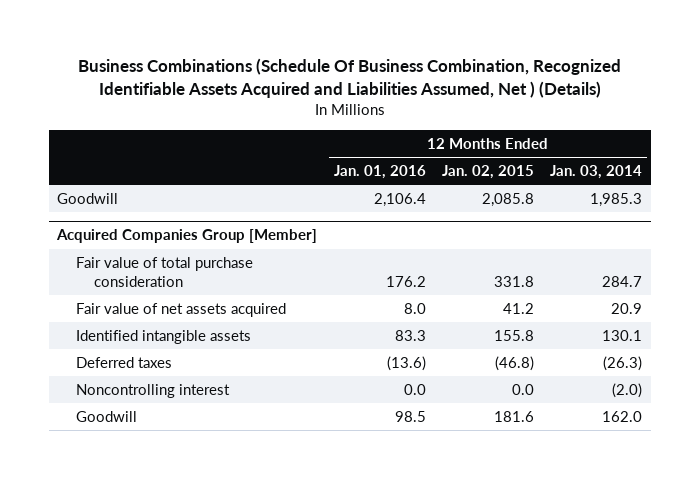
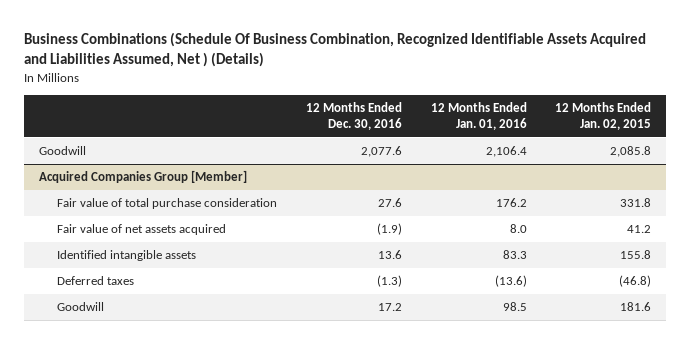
[550,165,643,180] Jan. 03, 2014 -> none
none -> [305,102,402,130] 12 Months Ended Dec. 30, 2016
[75,384,230,399] Noncontrolling interest -> none

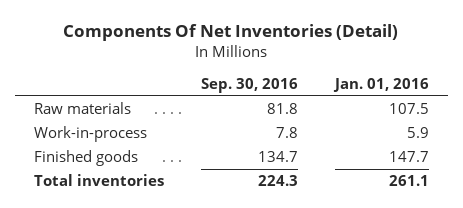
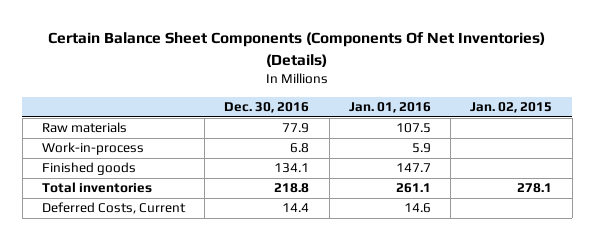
[63,24,399,42] Components Of Net Inventories (Detail) -> [48,32,546,67] Certain Balance Sheet Components (Components Of Net Inventories) (Details)
[200,77,298,93] Sep. 30, 2016 -> none
none -> [224,102,310,114] Dec. 30, 2016
none -> [470,102,553,114] Jan. 02, 2015
none -> [41,202,186,215] Deferred Costs, Current

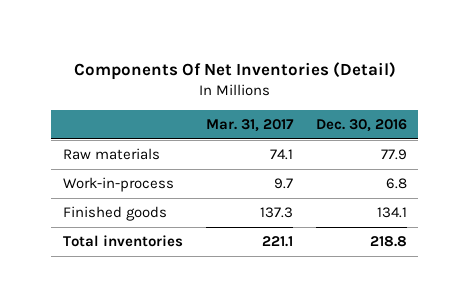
[48,32,546,67] Certain Balance Sheet Components (Components Of Net Inventories) (Details) -> [73,61,396,80] Components Of Net Inventories (Detail)
[348,102,431,114] Jan. 01, 2016 -> none
[470,102,553,114] Jan. 02, 2015 -> none
none -> [205,118,294,132] Mar. 31, 2017
[41,202,186,215] Deferred Costs, Current -> none

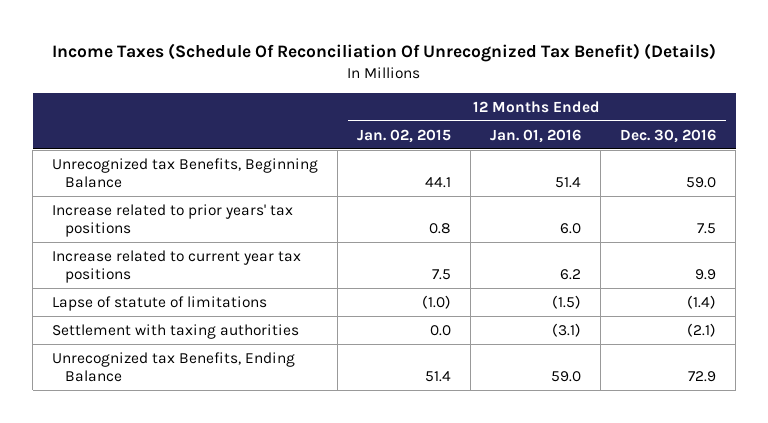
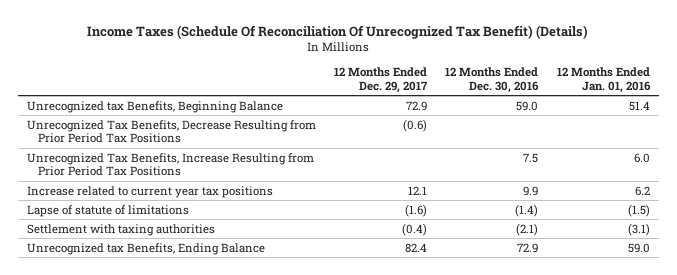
[357,128,452,143] Jan. 02, 2015 -> none
none -> [334,67,429,93] 12 Months Ended Dec. 29, 2017
none -> [26,119,316,144] Unrecognized Tax Benefits, Decrease Resulting from Prior Period Tax Positions
[52,203,294,238] Increase related to prior years' tax positions -> [26,152,314,177] Unrecognized Tax Benefits, Increase Resulting from Prior Period Tax Positions

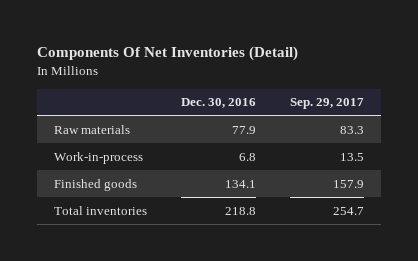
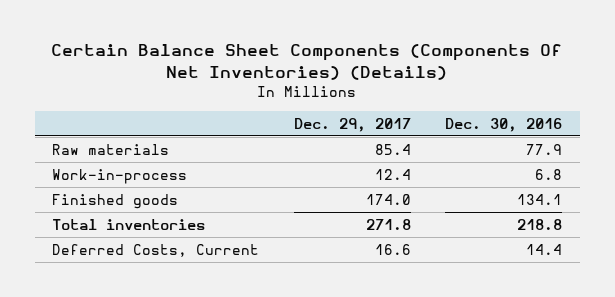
[36,46,298,62] Components Of Net Inventories (Detail) -> [51,44,563,81] Certain Balance Sheet Components (Components Of Net Inventories) (Details)
[289,98,364,110] Sep. 29, 2017 -> none
none -> [293,117,411,132] Dec. 29, 2017
none -> [52,243,260,257] Deferred Costs, Current

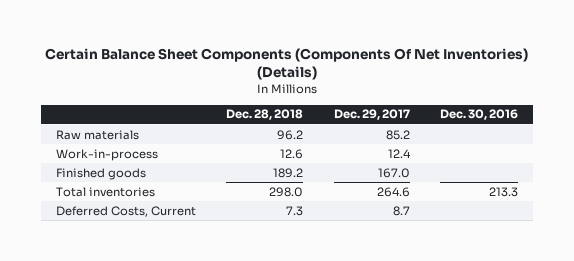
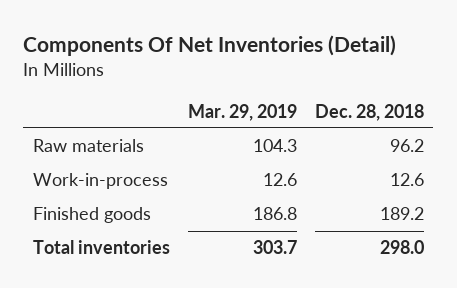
[45,48,529,81] Certain Balance Sheet Components (Components Of Net Inventories) (Details) -> [23,34,397,56] Components Of Net Inventories (Detail)
[333,109,410,121] Dec. 29, 2017 -> none
[439,109,518,121] Dec. 30, 2016 -> none
none -> [187,103,297,121] Mar. 29, 2019
[56,205,197,217] Deferred Costs, Current -> none

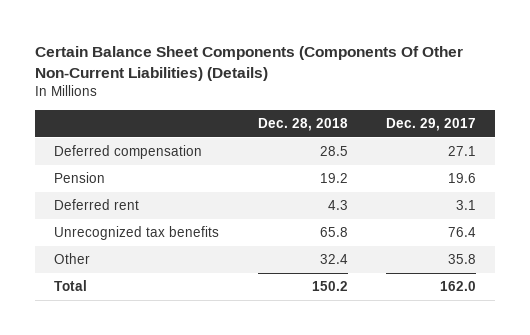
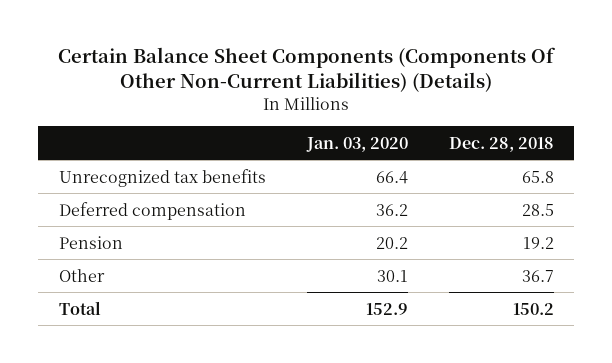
[385,118,476,132] Dec. 29, 2017 -> none
none -> [305,136,408,152] Jan. 03, 2020
[54,226,220,241] Unrecognized tax benefits -> [58,168,266,187] Unrecognized tax benefits
[54,199,140,211] Deferred rent -> none
[319,254,348,265] 32.4 -> [521,269,554,282] 36.7

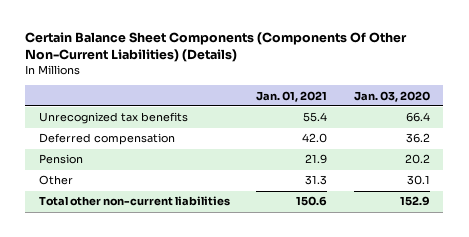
[448,136,554,152] Dec. 28, 2018 -> none
none -> [256,90,328,102] Jan. 01, 2021
[58,300,101,315] Total -> [38,196,230,207] Total other non-current liabilities

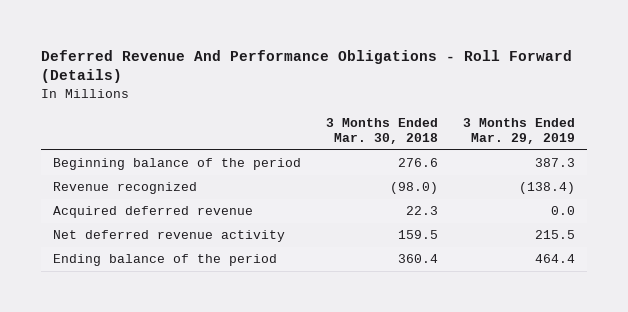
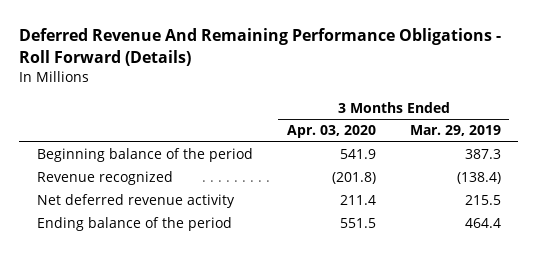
[40,49,572,84] Deferred Revenue And Performance Obligations - Roll Forward (Details) -> [19,28,502,67] Deferred Revenue And Remaining Performance Obligations - Roll Forward (Details)
[325,117,438,145] 3 Months Ended Mar. 30, 2018 -> none
none -> [286,125,376,139] Apr. 03, 2020
[53,206,254,219] Acquired deferred revenue -> none

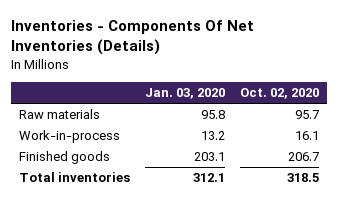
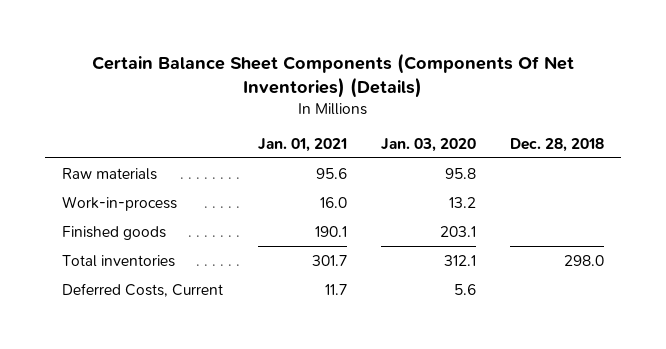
[11,20,255,56] Inventories - Components Of Net Inventories (Details) -> [92,53,575,99] Certain Balance Sheet Components (Components Of Net Inventories) (Details)
[240,88,320,100] Oct. 02, 2020 -> none
none -> [257,137,347,152] Jan. 01, 2021
none -> [509,137,604,152] Dec. 28, 2018
none -> [62,282,224,297] Deferred Costs, Current

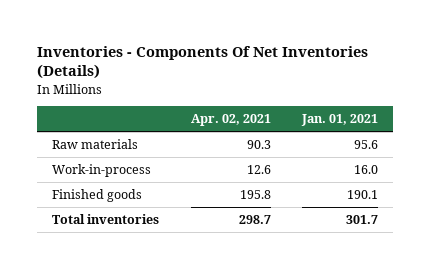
[92,53,575,99] Certain Balance Sheet Components (Components Of Net Inventories) (Details) -> [36,45,368,80] Inventories - Components Of Net Inventories (Details)
[380,137,476,152] Jan. 03, 2020 -> none
[509,137,604,152] Dec. 28, 2018 -> none
none -> [190,114,271,127] Apr. 02, 2021
[62,282,224,297] Deferred Costs, Current -> none

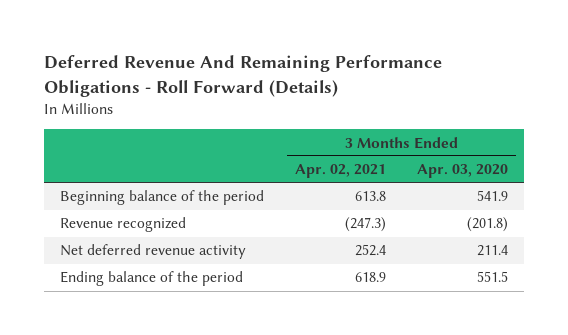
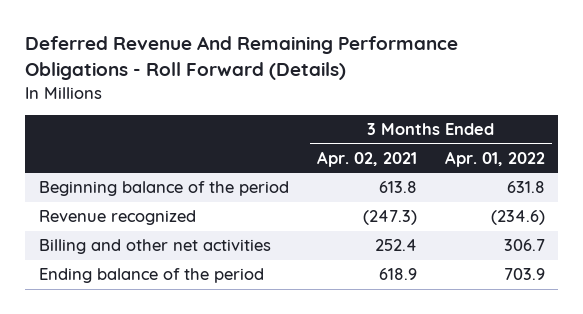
[417,164,509,179] Apr. 03, 2020 -> none
none -> [444,150,545,167] Apr. 01, 2022
[59,244,246,260] Net deferred revenue activity -> [38,239,271,255] Billing and other net activities

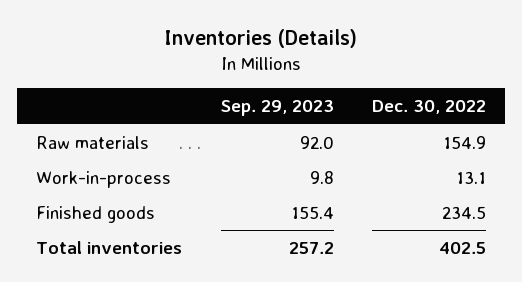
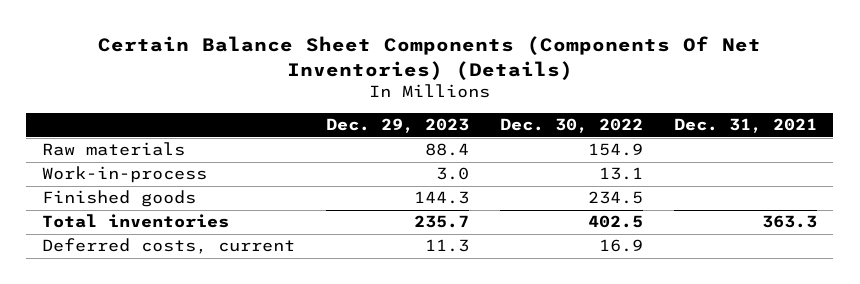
[164,29,358,49] Inventories (Details) -> [97,36,761,80] Certain Balance Sheet Components (Components Of Net Inventories) (Details)
[220,100,334,117] Sep. 29, 2023 -> none
none -> [326,118,470,134] Dec. 29, 2023
none -> [674,118,818,134] Dec. 31, 2021
none -> [42,238,296,255] Deferred costs, current

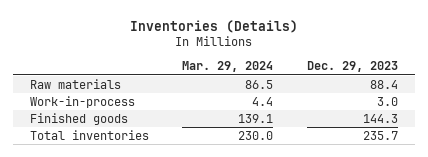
[97,36,761,80] Certain Balance Sheet Components (Components Of Net Inventories) (Details) -> [129,19,298,33] Inventories (Details)
[500,118,644,134] Dec. 30, 2022 -> none
[674,118,818,134] Dec. 31, 2021 -> none
none -> [182,61,274,73] Mar. 29, 2024
[42,238,296,255] Deferred costs, current -> none

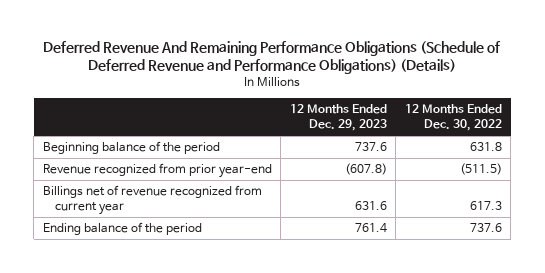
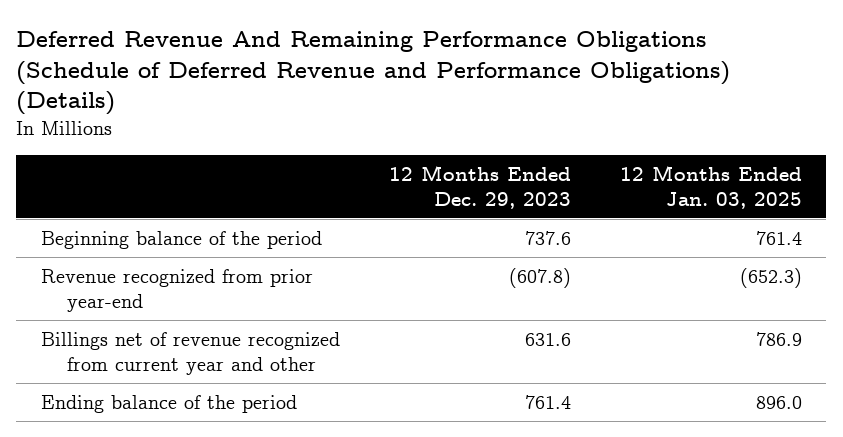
[404,104,502,132] 12 Months Ended Dec. 30, 2022 -> none
none -> [619,164,802,209] 12 Months Ended Jan. 03, 2025
[42,185,262,216] Billings net of revenue recognized from current year -> [40,331,340,375] Billings net of revenue recognized from current year and other

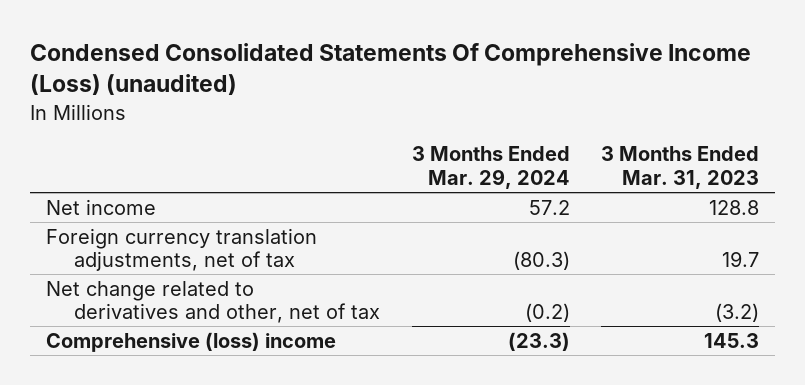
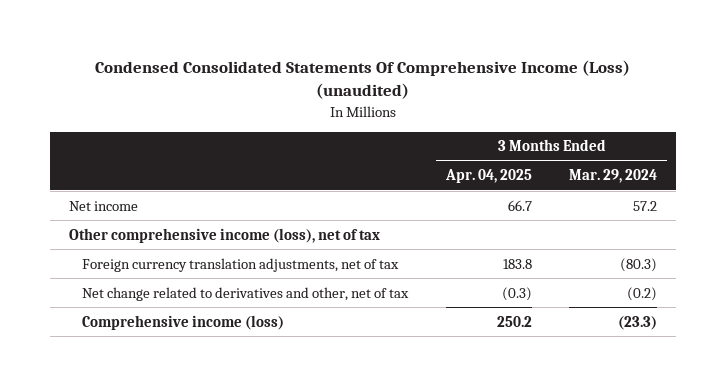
[600,146,759,189] 3 Months Ended Mar. 31, 2023 -> none
none -> [444,169,532,184] Apr. 04, 2025
none -> [68,227,380,243] Other comprehensive income (loss), net of tax
[45,331,336,352] Comprehensive (loss) income -> [82,314,285,330] Comprehensive income (loss)

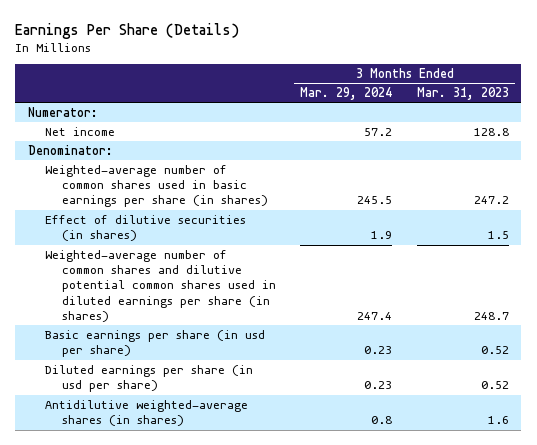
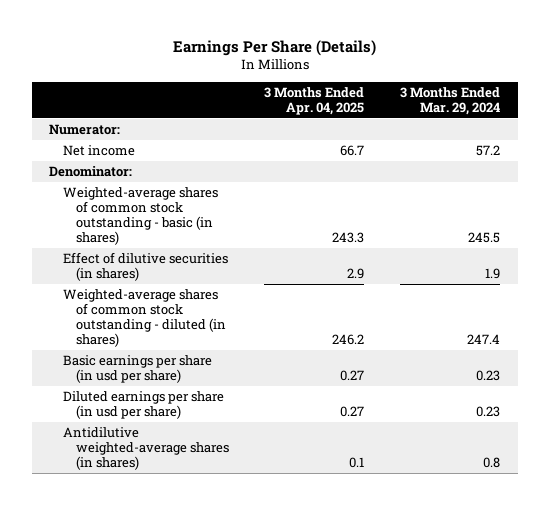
[416,87,509,101] 3 Months Ended Mar. 31, 2023 -> none
none -> [264,86,365,115] 3 Months Ended Apr. 04, 2025
[44,164,268,208] Weighted-average number of common shares used in basic earnings per share (in shares) -> [62,187,218,245] Weighted-average shares of common stock outstanding - basic (in shares)
[44,249,276,322] Weighted-average number of common shares and dilutive potential common shares used in diluted earnings per share (in shares) -> [62,289,226,347] Weighted-average shares of common stock outstanding - diluted (in shares)

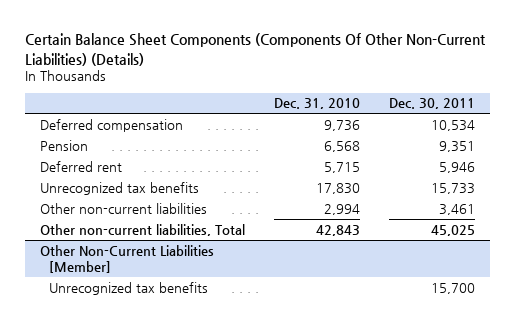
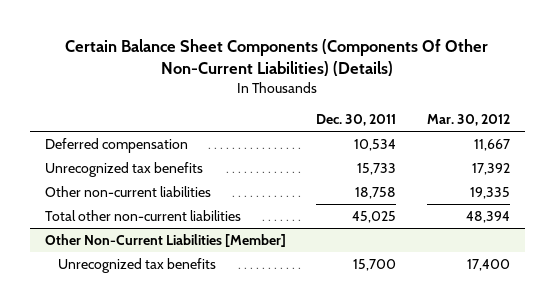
[274,98,361,110] Dec. 31, 2010 -> none
none -> [426,114,510,127] Mar. 30, 2012
[39,139,88,151] Pension -> none
[39,160,122,172] Deferred rent -> none
[439,203,476,215] 3,461 -> [355,187,397,200] 18,758
[39,223,245,236] Other non-current liabilities, Total -> [44,210,241,222] Total other non-current liabilities

